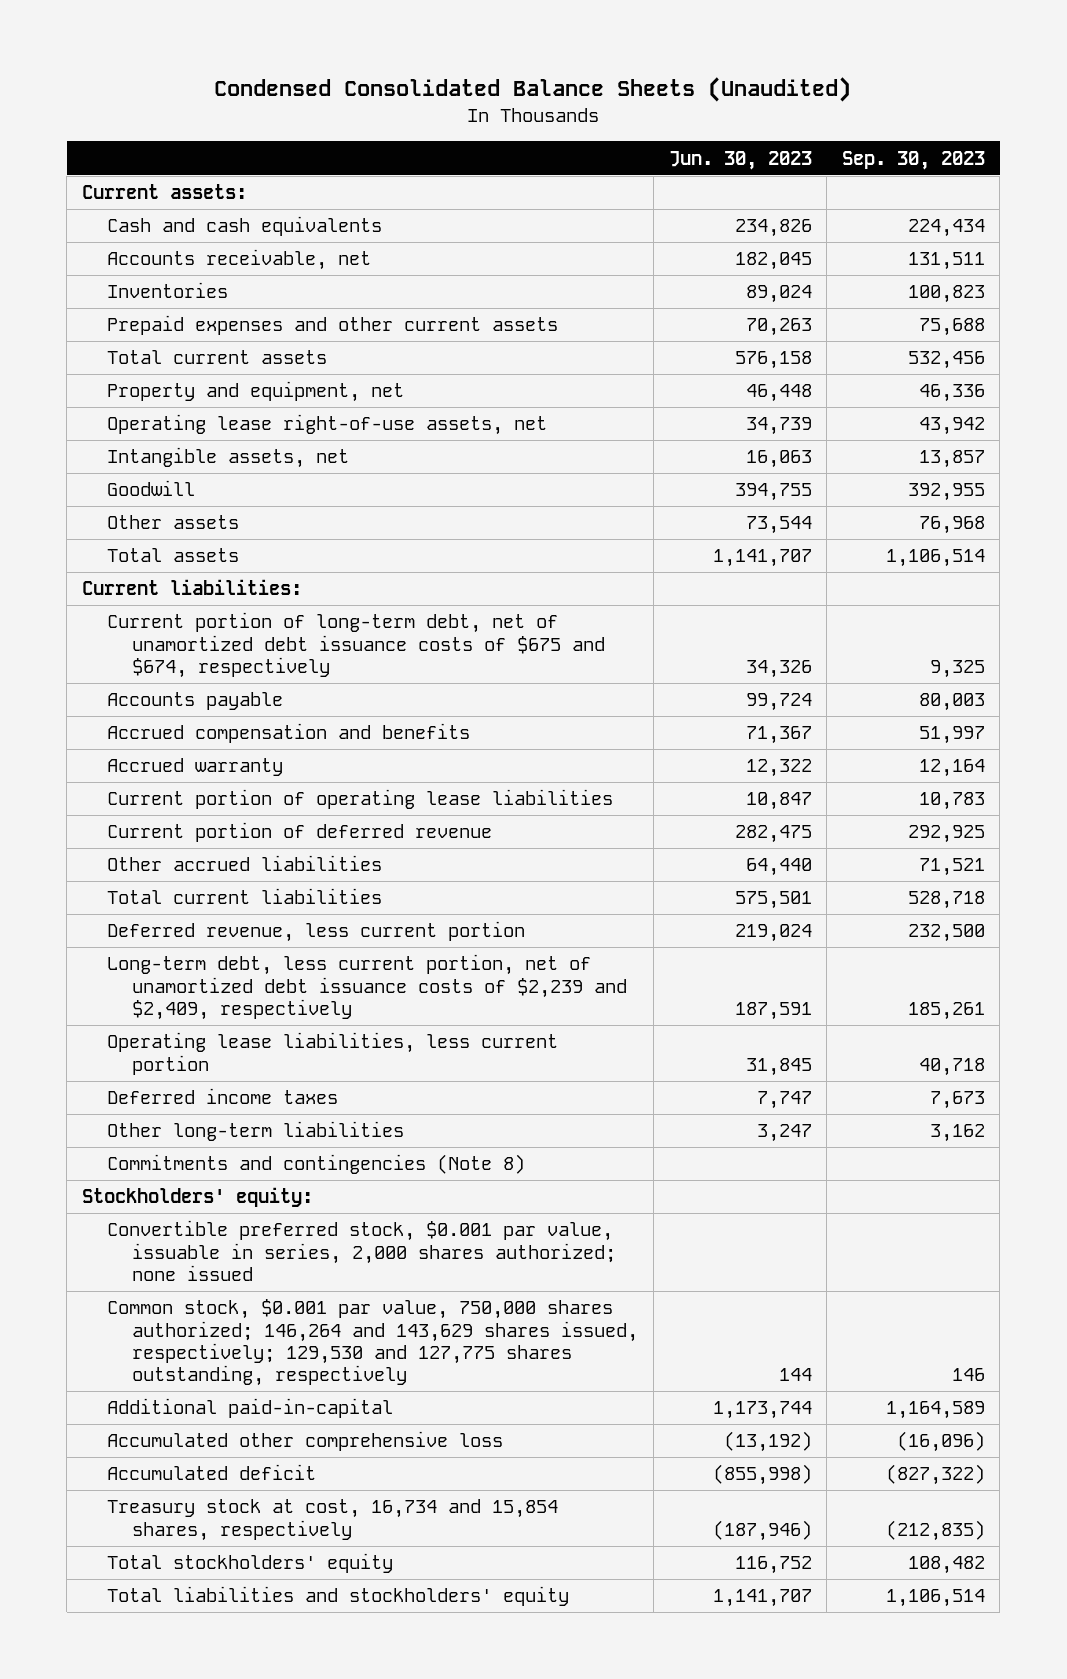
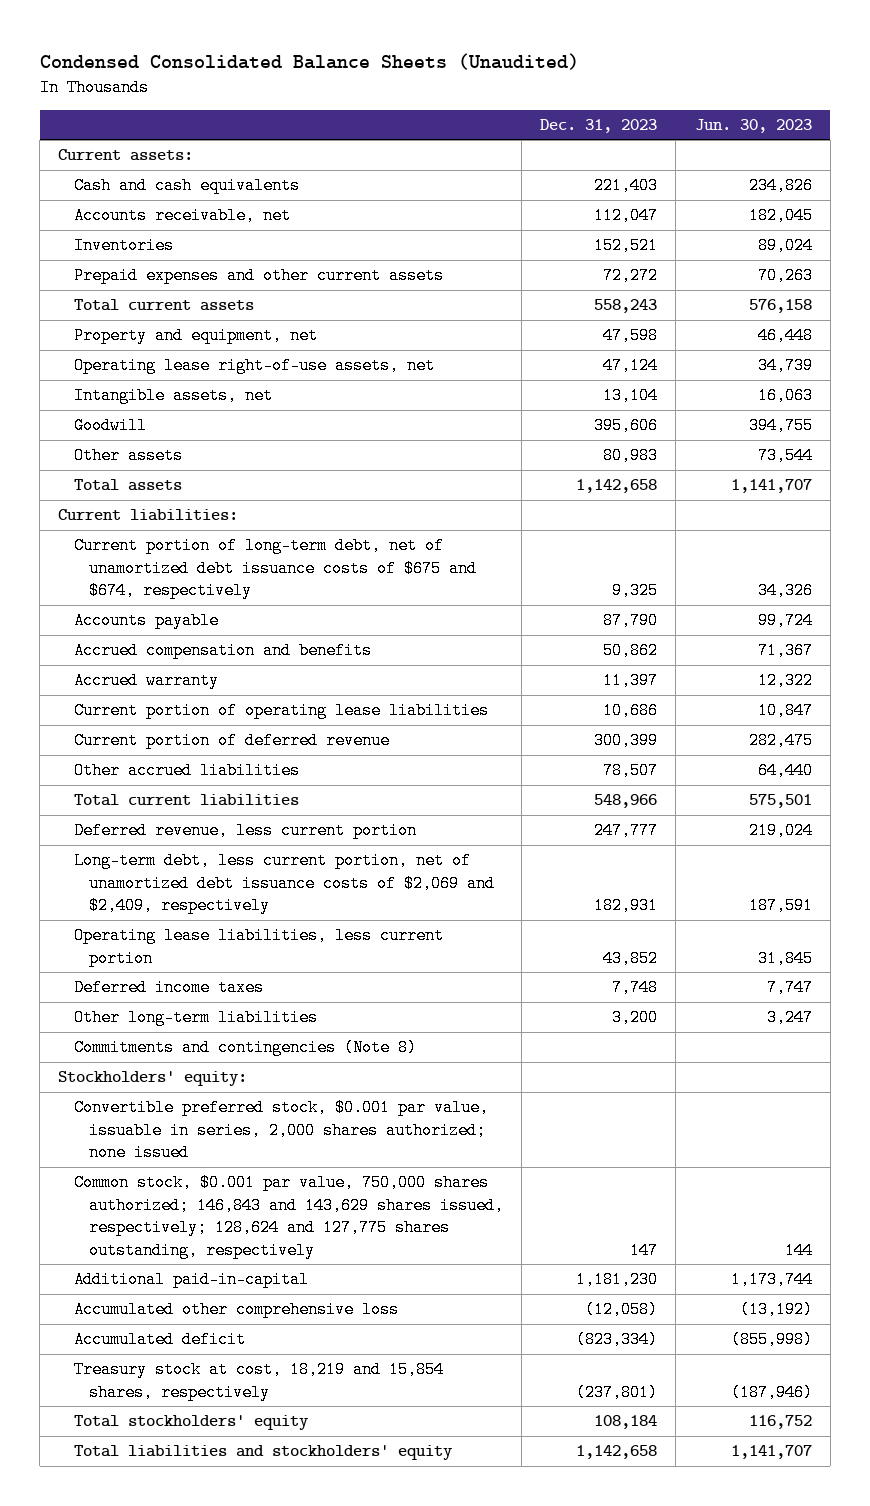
[841,150,985,170] Sep. 30, 2023 -> none
none -> [540,119,658,134] Dec. 31, 2023
[107,954,628,1020] Long-term debt, less current portion, net of unamortized debt issuance costs of $2,239 and $2,409, respectively -> [73,852,496,915] Long-term debt, less current portion, net of unamortized debt issuance costs of $2,069 and $2,409, respectively
[107,1299,639,1387] Common stock, $0.001 par value, 750,000 shares authorized; 146,264 and 143,629 shares issued, respectively; 129,530 and 127,775 shares outstanding, respectively -> [73,1174,505,1259] Common stock, $0.001 par value, 750,000 shares authorized; 146,843 and 143,629 shares issued, respectively; 128,624 and 127,775 shares outstanding, respectively
[107,1499,559,1541] Treasury stock at cost, 16,734 and 15,854 shares, respectively -> [73,1361,444,1401] Treasury stock at cost, 18,219 and 15,854 shares, respectively

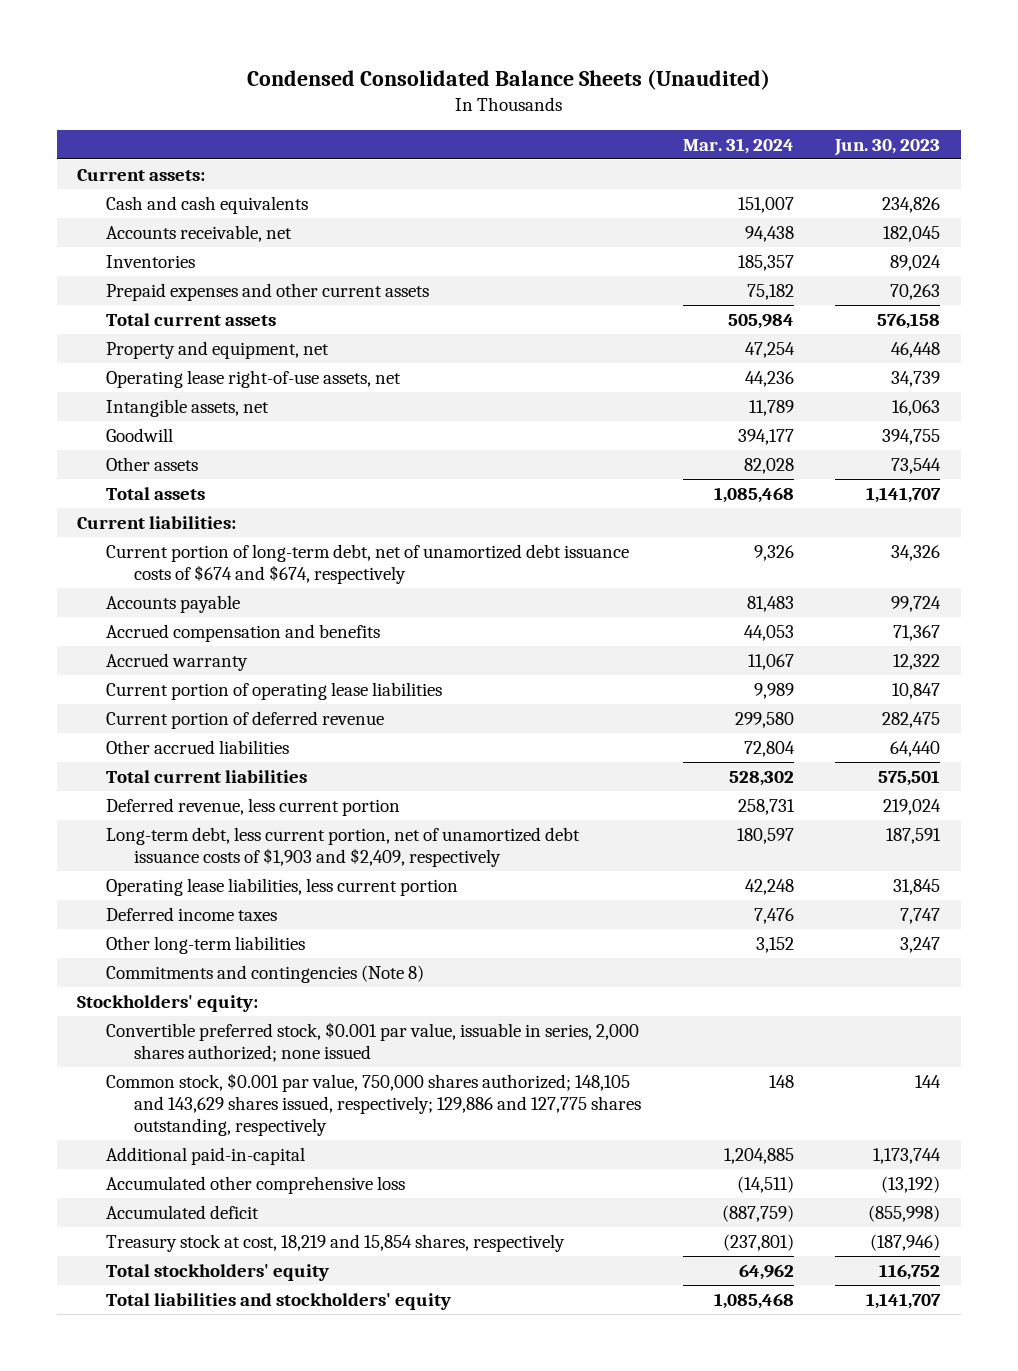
[540,119,658,134] Dec. 31, 2023 -> none
none -> [682,137,794,154] Mar. 31, 2024
[73,537,478,600] Current portion of long-term debt, net of unamortized debt issuance costs of $675 and $674, respectively -> [105,543,629,584] Current portion of long-term debt, net of unamortized debt issuance costs of $674 and $674, respectively
[73,852,496,915] Long-term debt, less current portion, net of unamortized debt issuance costs of $2,069 and $2,409, respectively -> [105,826,580,867] Long-term debt, less current portion, net of unamortized debt issuance costs of $1,903 and $2,409, respectively
[73,1174,505,1259] Common stock, $0.001 par value, 750,000 shares authorized; 146,843 and 143,629 shares issued, respectively; 128,624 and 127,775 shares outstanding, respectively -> [105,1072,642,1136] Common stock, $0.001 par value, 750,000 shares authorized; 148,105 and 143,629 shares issued, respectively; 129,886 and 127,775 shares outstanding, respectively

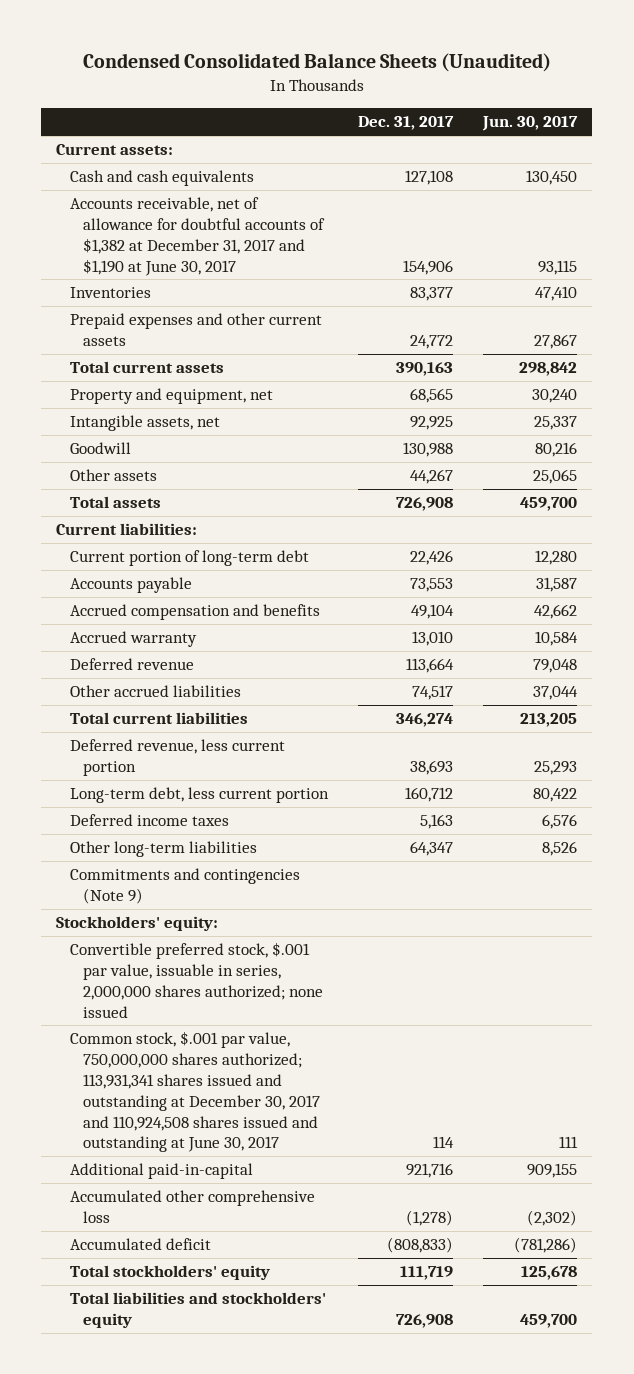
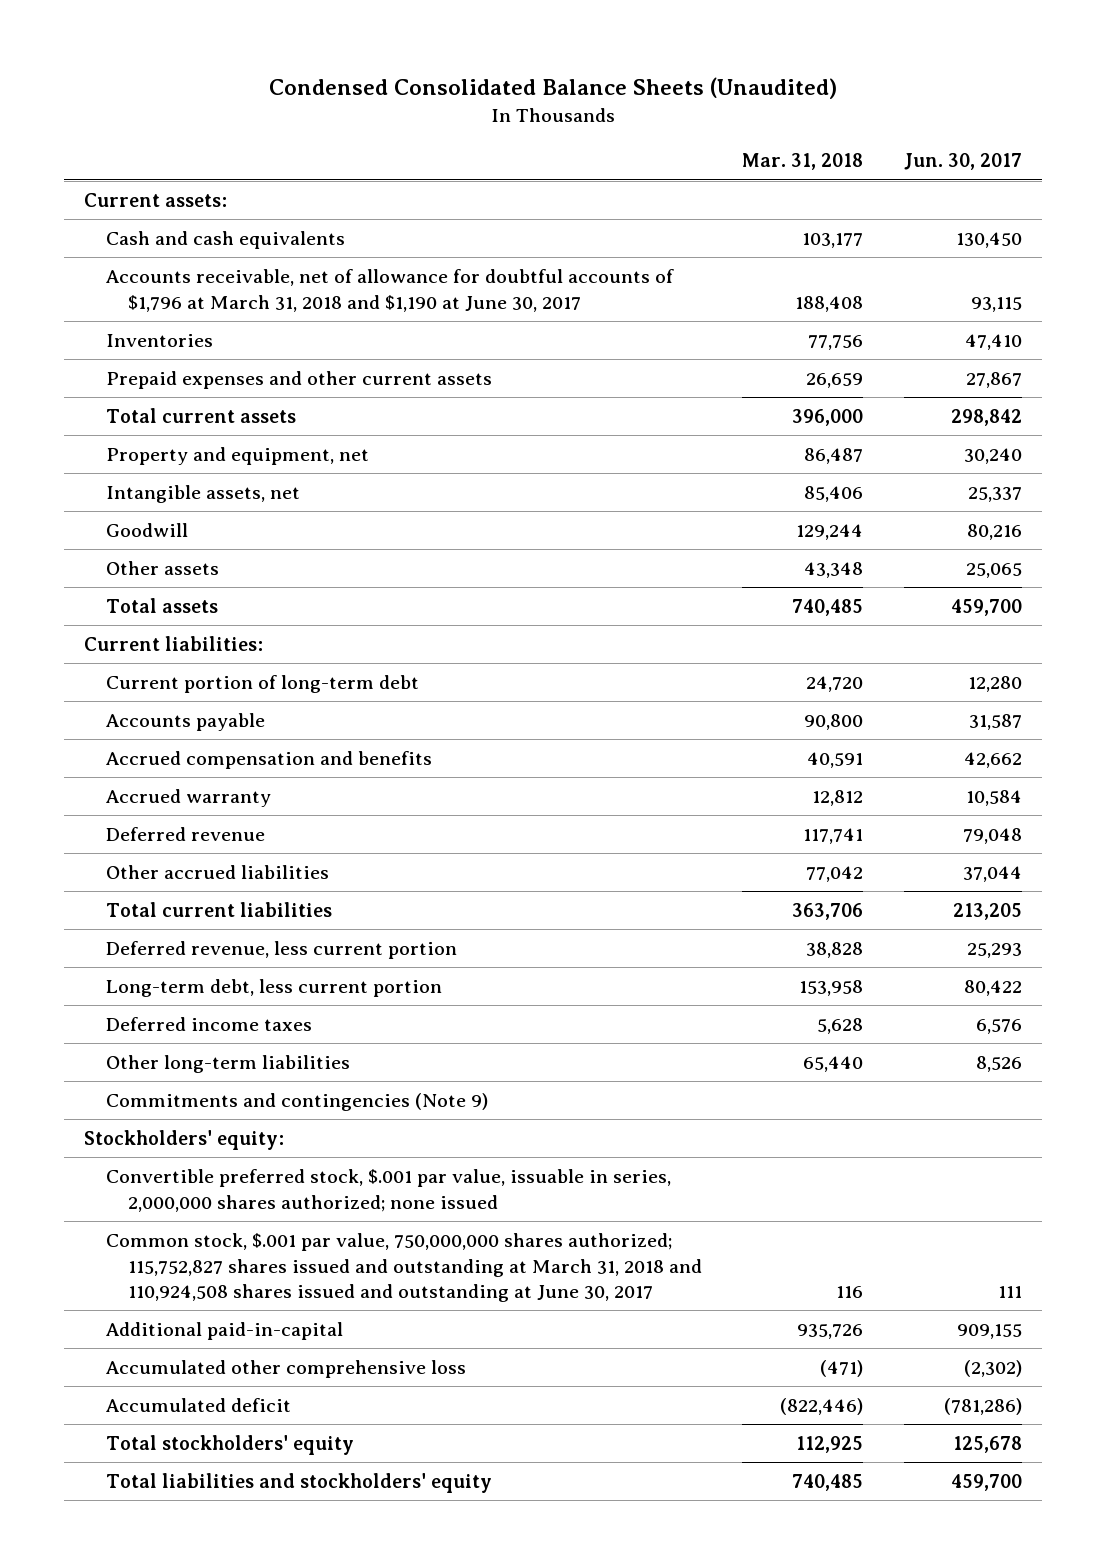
[358,116,455,131] Dec. 31, 2017 -> none
none -> [742,153,864,171] Mar. 31, 2018
[69,197,326,276] Accounts receivable, net of allowance for doubtful accounts of $1,382 at December 31, 2017 and $1,190 at June 30, 2017 -> [106,268,675,312] Accounts receivable, net of allowance for doubtful accounts of $1,796 at March 31, 2018 and $1,190 at June 30, 2017
[69,1031,321,1153] Common stock, $.001 par value, 750,000,000 shares authorized; 113,931,341 shares issued and outstanding at December 30, 2017 and 110,924,508 shares issued and outstanding at June 30, 2017 -> [106,1232,702,1303] Common stock, $.001 par value, 750,000,000 shares authorized; 115,752,827 shares issued and outstanding at March 31, 2018 and 110,924,508 shares issued and outstanding at June 30, 2017

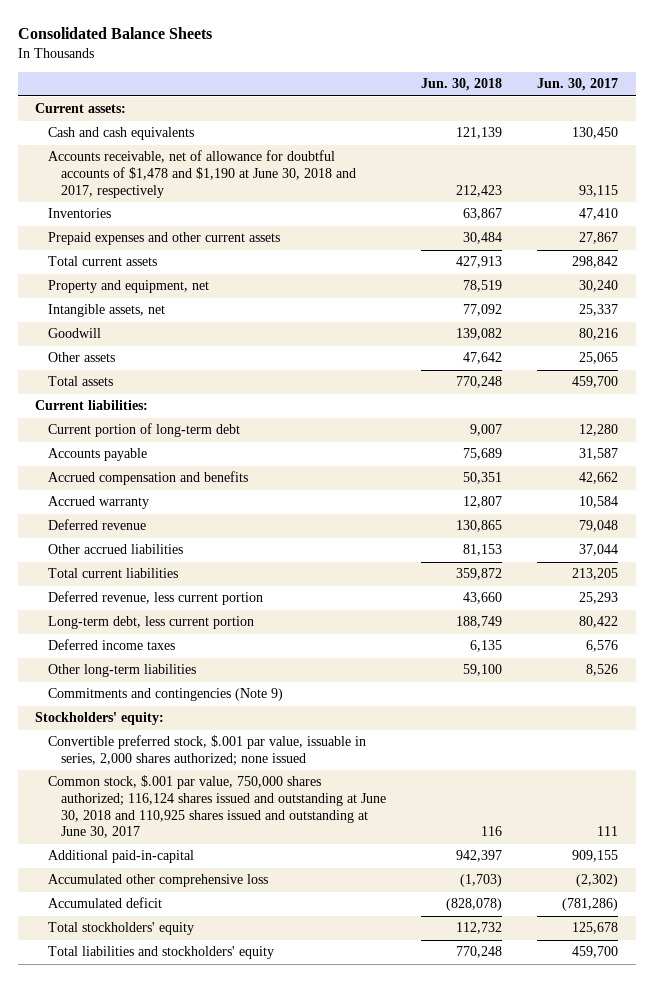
[269,76,838,99] Condensed Consolidated Balance Sheets (Unaudited) -> [17,27,212,40] Consolidated Balance Sheets
[742,153,864,171] Mar. 31, 2018 -> none
none -> [420,78,502,92] Jun. 30, 2018
[106,268,675,312] Accounts receivable, net of allowance for doubtful accounts of $1,796 at March 31, 2018 and $1,190 at June 30, 2017 -> [47,150,356,198] Accounts receivable, net of allowance for doubtful accounts of $1,478 and $1,190 at June 30, 2018 and 2017, respectively
[106,1168,672,1212] Convertible preferred stock, $.001 par value, issuable in series, 2,000,000 shares authorized; none issued -> [47,735,366,766] Convertible preferred stock, $.001 par value, issuable in series, 2,000 shares authorized; none issued
[106,1232,702,1303] Common stock, $.001 par value, 750,000,000 shares authorized; 115,752,827 shares issued and outstanding at March 31, 2018 and 110,924,508 shares issued and outstanding at June 30, 2017 -> [47,775,386,839] Common stock, $.001 par value, 750,000 shares authorized; 116,124 shares issued and outstanding at June 30, 2018 and 110,925 shares issued and outstanding at June 30, 2017

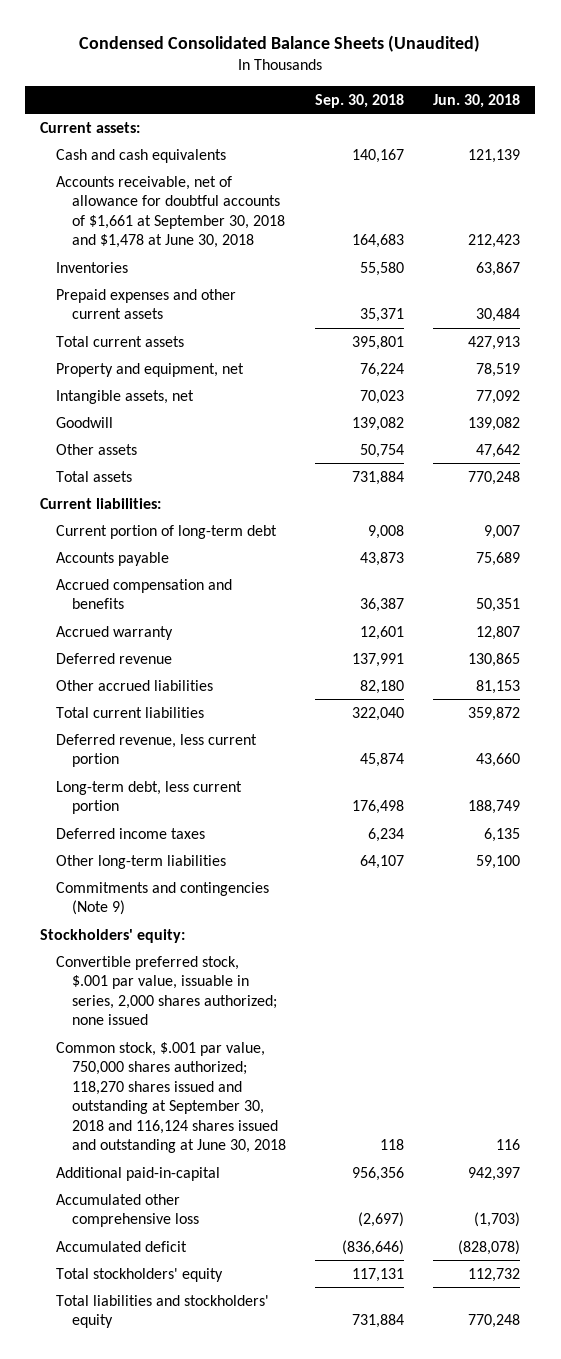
[17,27,212,40] Consolidated Balance Sheets -> [79,35,481,53] Condensed Consolidated Balance Sheets (Unaudited)
[537,78,619,92] Jun. 30, 2017 -> none
none -> [315,93,405,108] Sep. 30, 2018
[47,150,356,198] Accounts receivable, net of allowance for doubtful accounts of $1,478 and $1,190 at June 30, 2018 and 2017, respectively -> [56,175,286,249] Accounts receivable, net of allowance for doubtful accounts of $1,661 at September 30, 2018 and $1,478 at June 30, 2018
[47,775,386,839] Common stock, $.001 par value, 750,000 shares authorized; 116,124 shares issued and outstanding at June 30, 2018 and 110,925 shares issued and outstanding at June 30, 2017 -> [56,1041,287,1154] Common stock, $.001 par value, 750,000 shares authorized; 118,270 shares issued and outstanding at September 30, 2018 and 116,124 shares issued and outstanding at June 30, 2018

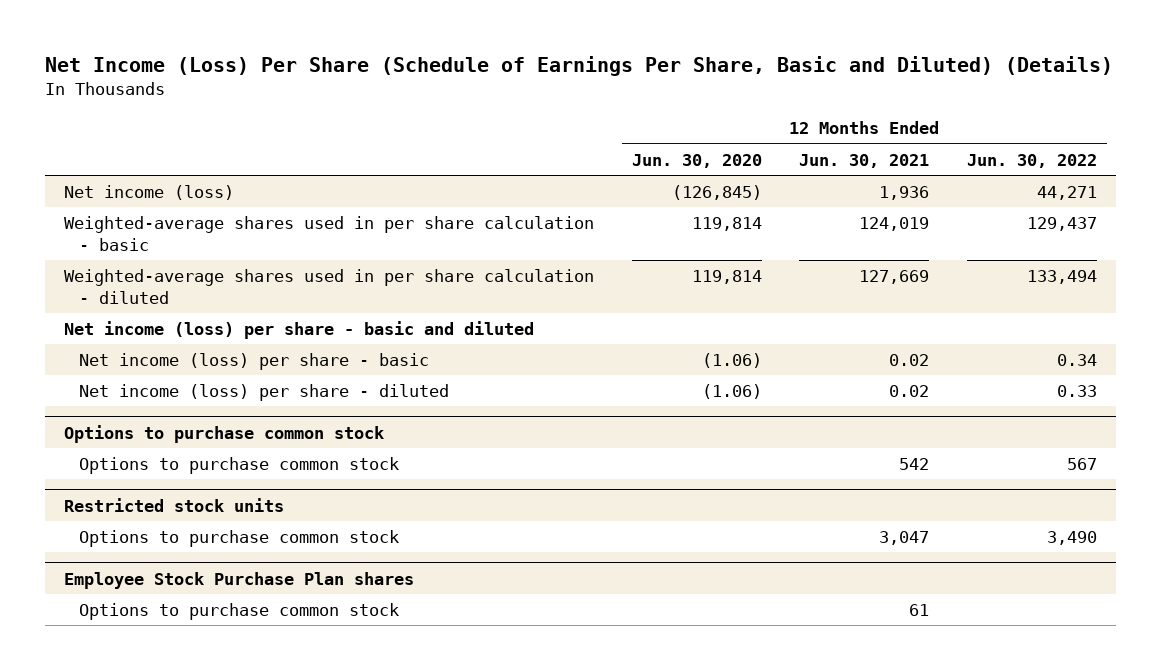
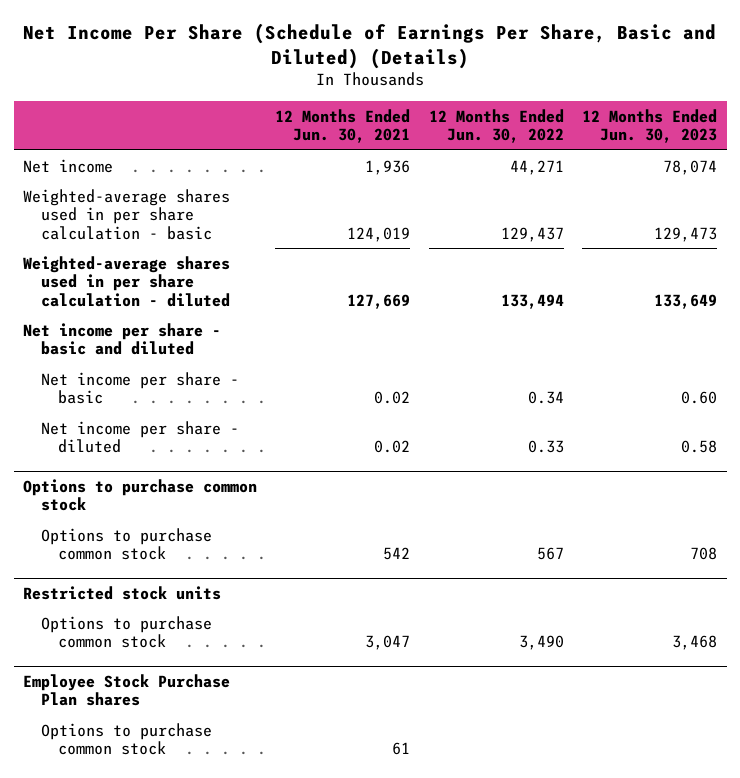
[45,55,1114,76] Net Income (Loss) Per Share (Schedule of Earnings Per Share, Basic and Diluted) (Details) -> [23,22,717,69] Net Income Per Share (Schedule of Earnings Per Share, Basic and Diluted) (Details)
[631,153,762,168] Jun. 30, 2020 -> none
none -> [582,108,718,144] 12 Months Ended Jun. 30, 2023
[64,184,235,200] Net income (loss) -> [23,158,114,173] Net income
[64,320,535,339] Net income (loss) per share - basic and diluted -> [23,322,222,356] Net income per share - basic and diluted
[78,352,429,370] Net income (loss) per share - basic -> [40,371,239,405] Net income per share - basic
[78,383,449,401] Net income (loss) per share - diluted -> [40,420,239,454] Net income per share - diluted

